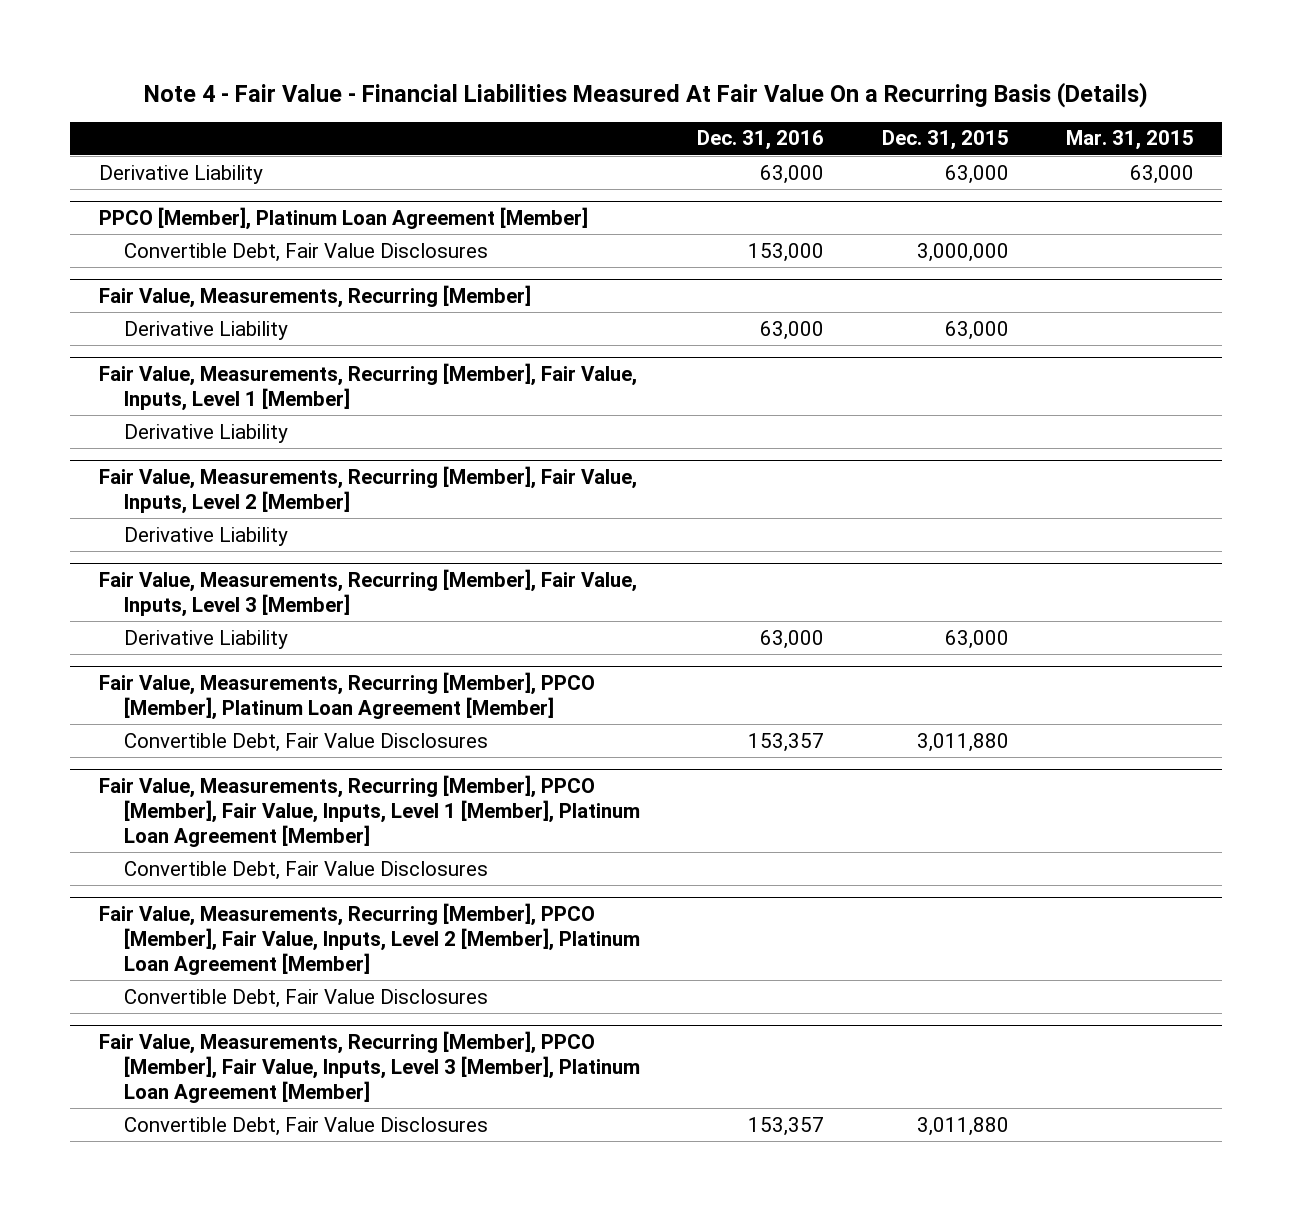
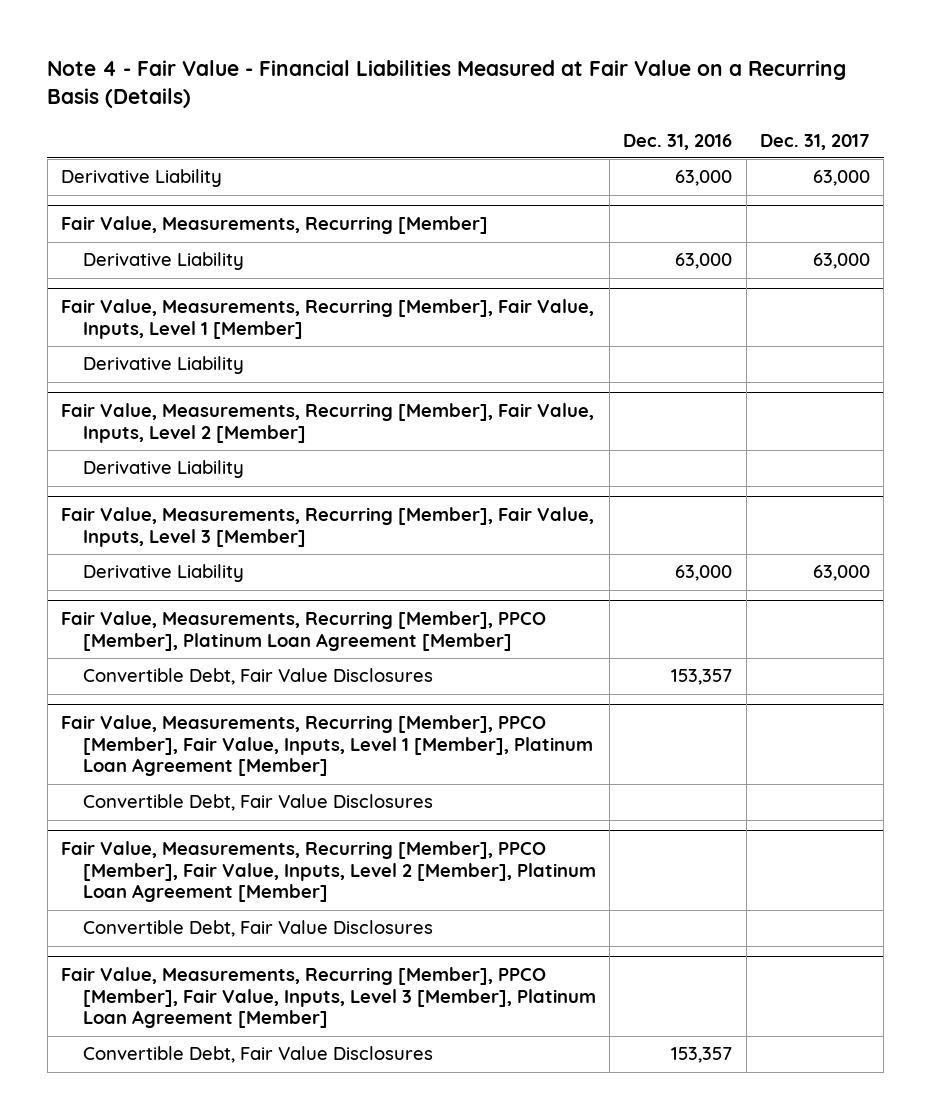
[144,81,1149,108] Note 4 - Fair Value - Financial Liabilities Measured At Fair Value On a Recurring Basis (Details) -> [47,59,847,108] Note 4 - Fair Value - Financial Liabilities Measured at Fair Value on a Recurring Basis (Details)
[881,130,1009,151] Dec. 31, 2015 -> none
[1065,130,1194,151] Mar. 31, 2015 -> none
none -> [759,133,870,150] Dec. 31, 2017
[98,207,588,231] PPCO [Member], Platinum Loan Agreement [Member] -> none
[124,242,489,262] Convertible Debt, Fair Value Disclosures -> none

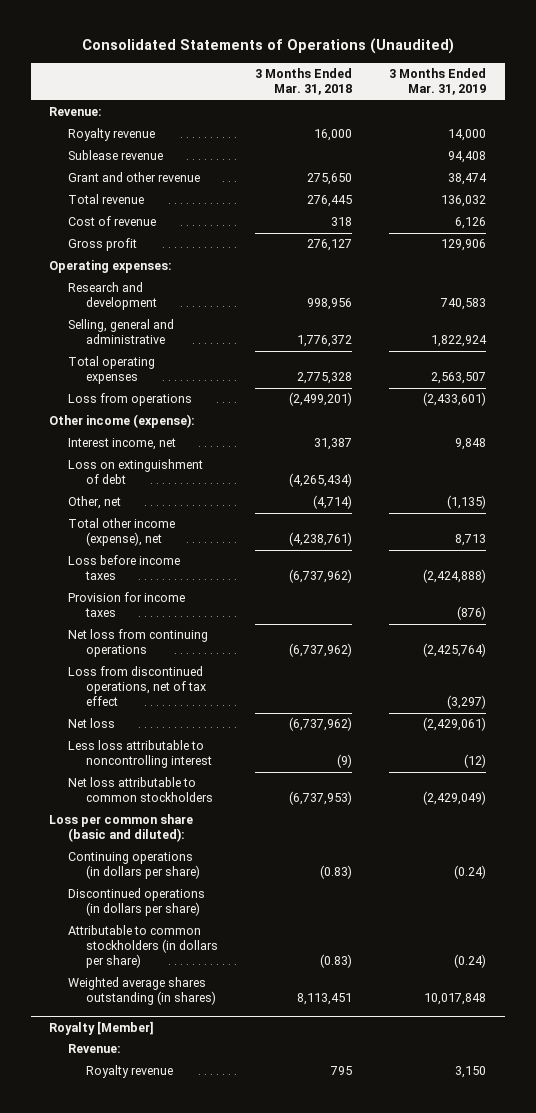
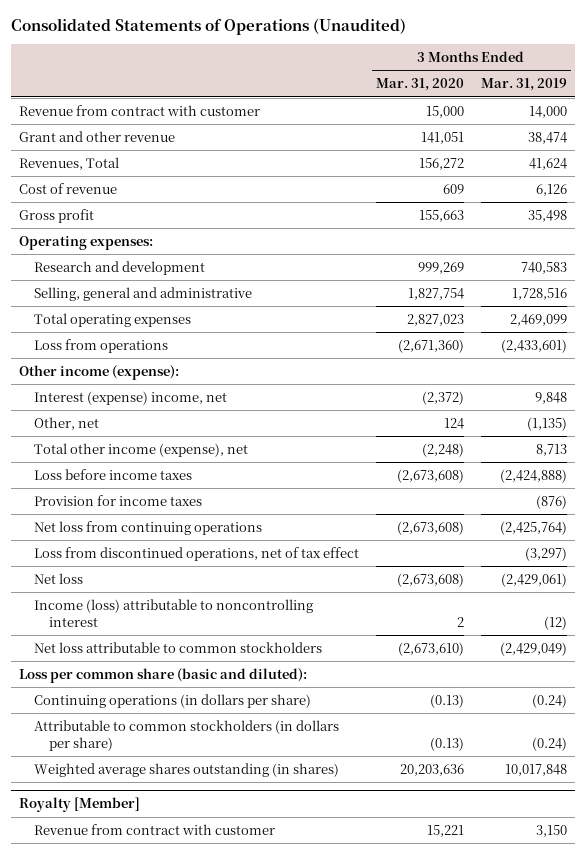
[255,68,353,96] 3 Months Ended Mar. 31, 2018 -> none
none -> [375,78,464,92] Mar. 31, 2020
[49,107,103,117] Revenue: -> none
[67,150,163,161] Sublease revenue -> none
[67,128,155,142] Royalty revenue -> [18,105,260,117] Revenue from contract with customer
[67,194,144,205] Total revenue -> [18,157,119,171] Revenues, Total
[441,195,487,208] 136,032 -> [528,158,567,171] 41,624
[441,239,487,252] 129,906 -> [527,210,567,223] 35,498
[431,335,488,348] 1,822,924 -> [511,288,567,301] 1,728,516
[431,372,487,385] 2,563,507 -> [509,314,567,327] 2,469,099
[67,459,203,485] Loss on extinguishment of debt -> none
[67,438,176,451] Interest income, net -> [33,391,227,406] Interest (expense) income, net
[67,740,213,769] Less loss attributable to noncontrolling interest -> [33,599,313,627] Income (loss) attributable to noncontrolling interest
[67,888,205,917] Discontinued operations (in dollars per share) -> none
[67,1044,121,1054] Revenue: -> none
[86,1065,174,1079] Royalty revenue -> [33,824,275,836] Revenue from contract with customer

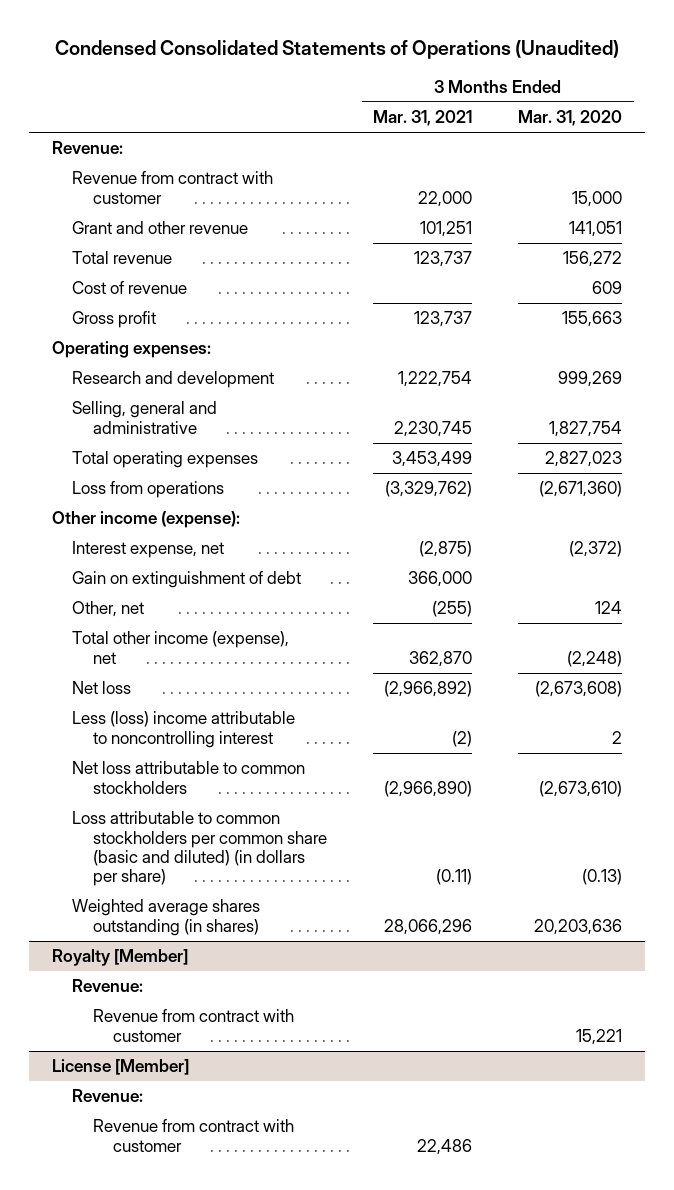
[10,17,406,35] Consolidated Statements of Operations (Unaudited) -> [55,39,620,59] Condensed Consolidated Statements of Operations (Unaudited)
[480,78,567,92] Mar. 31, 2019 -> none
none -> [373,110,473,127] Mar. 31, 2021
none -> [51,141,123,155] Revenue:
[18,157,119,171] Revenues, Total -> [72,251,173,265] Total revenue
[33,391,227,406] Interest (expense) income, net -> [72,541,225,559] Interest expense, net
none -> [72,571,302,589] Gain on extinguishment of debt
[33,469,192,481] Loss before income taxes -> none
[33,495,202,507] Provision for income taxes -> none
[33,521,262,536] Net loss from continuing operations -> none
[33,547,359,562] Loss from discontinued operations, net of tax effect -> none
[33,599,313,627] Income (loss) attributable to noncontrolling interest -> [72,711,296,748] Less (loss) income attributable to noncontrolling interest
[18,668,307,684] Loss per common share (basic and diluted): -> none
[33,694,311,709] Continuing operations (in dollars per share) -> none
[33,720,339,751] Attributable to common stockholders (in dollars per share) -> [72,811,327,887] Loss attributable to common stockholders per common share (basic and diluted) (in dollars per share)
none -> [72,979,144,993] Revenue:
none -> [51,1059,189,1076] License [Member]
none -> [72,1089,144,1103] Revenue:
none -> [92,1119,294,1152] Revenue from contract with customer

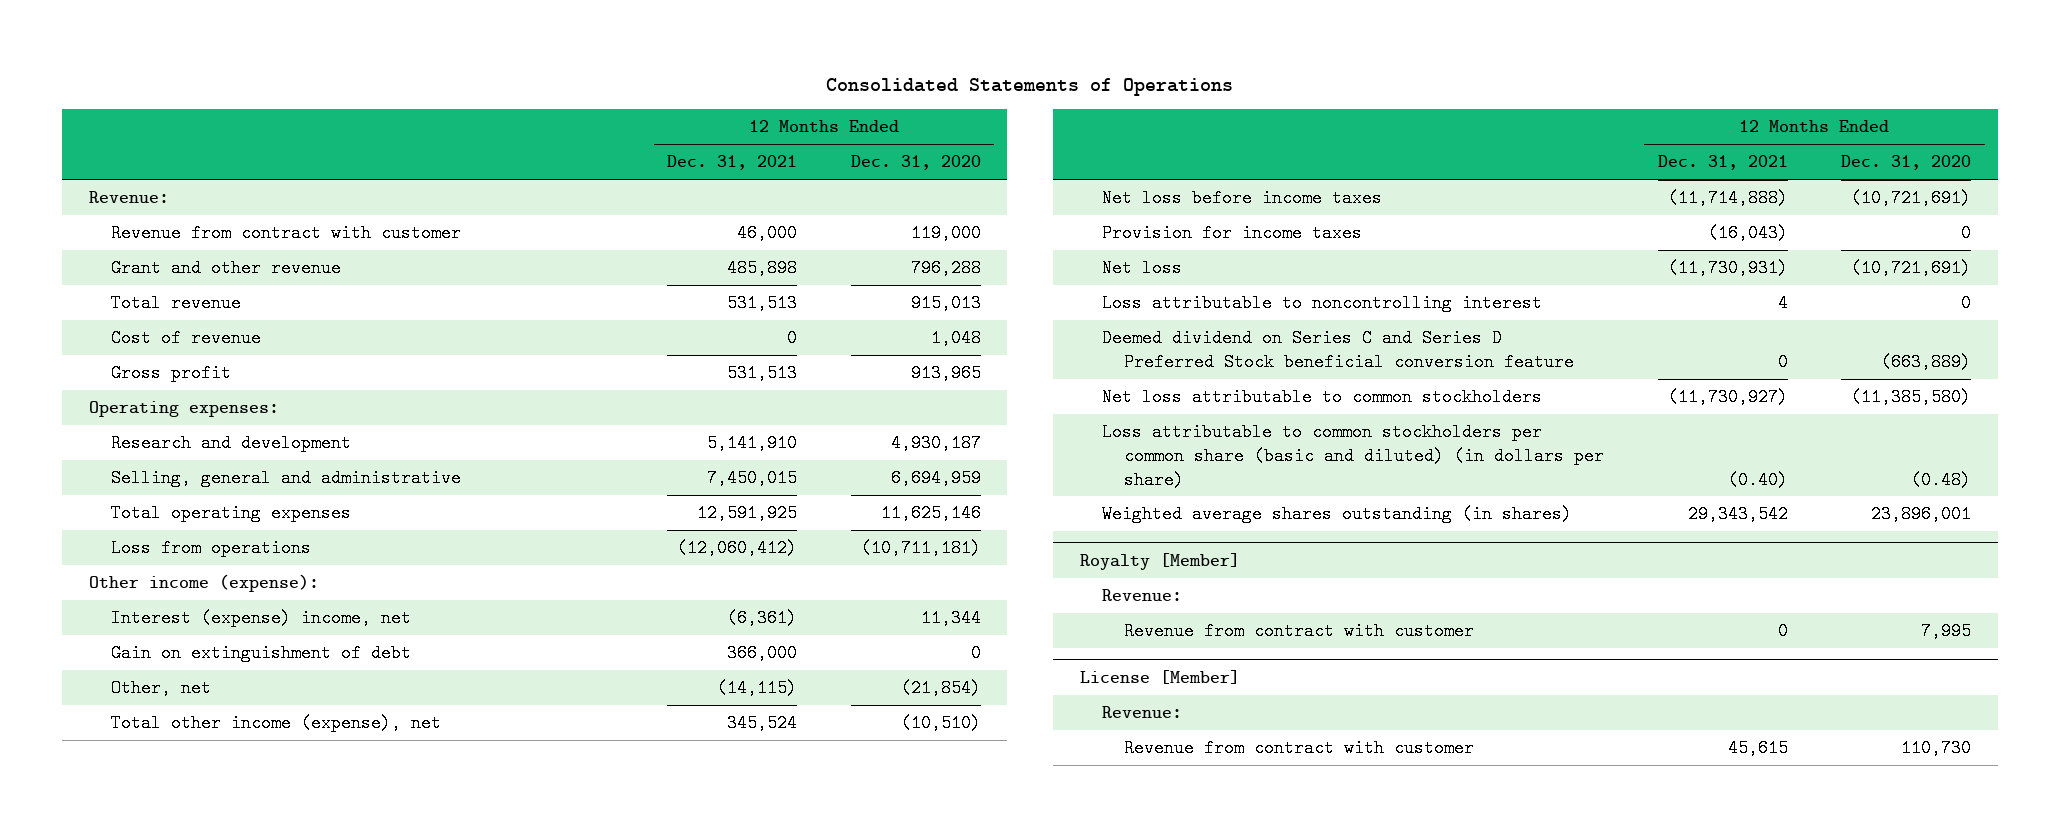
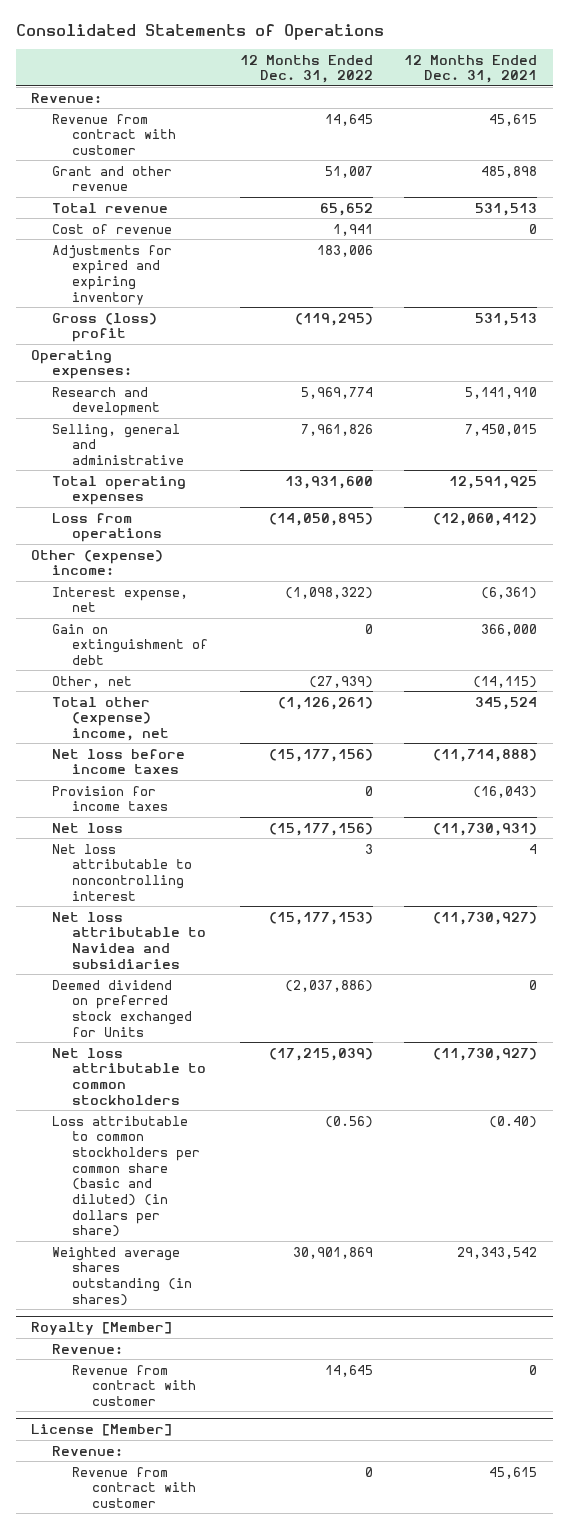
[850,155,981,171] Dec. 31, 2020 -> none
none -> [239,54,373,84] 12 Months Ended Dec. 31, 2022
[737,224,798,243] 46,000 -> [489,113,538,126] 45,615
none -> [51,244,172,305] Adjustments for expired and expiring inventory
[111,364,232,383] Gross profit -> [51,312,157,343] Gross (loss) profit
[89,574,320,593] Other income (expense): -> [31,549,164,576] Other (expense) income:
[111,609,412,628] Interest (expense) income, net -> [51,586,188,613] Interest expense, net
[111,714,442,733] Total other income (expense), net -> [51,696,169,741] Total other (expense) income, net
[1102,294,1543,313] Loss attributable to noncontrolling interest -> [51,843,192,901] Net loss attributable to noncontrolling interest
none -> [51,911,206,969] Net loss attributable to Navidea and subsidiaries
[1102,329,1575,371] Deemed dividend on Series C and Series D Preferred Stock beneficial conversion feature -> [51,979,192,1037] Deemed dividend on preferred stock exchanged for Units

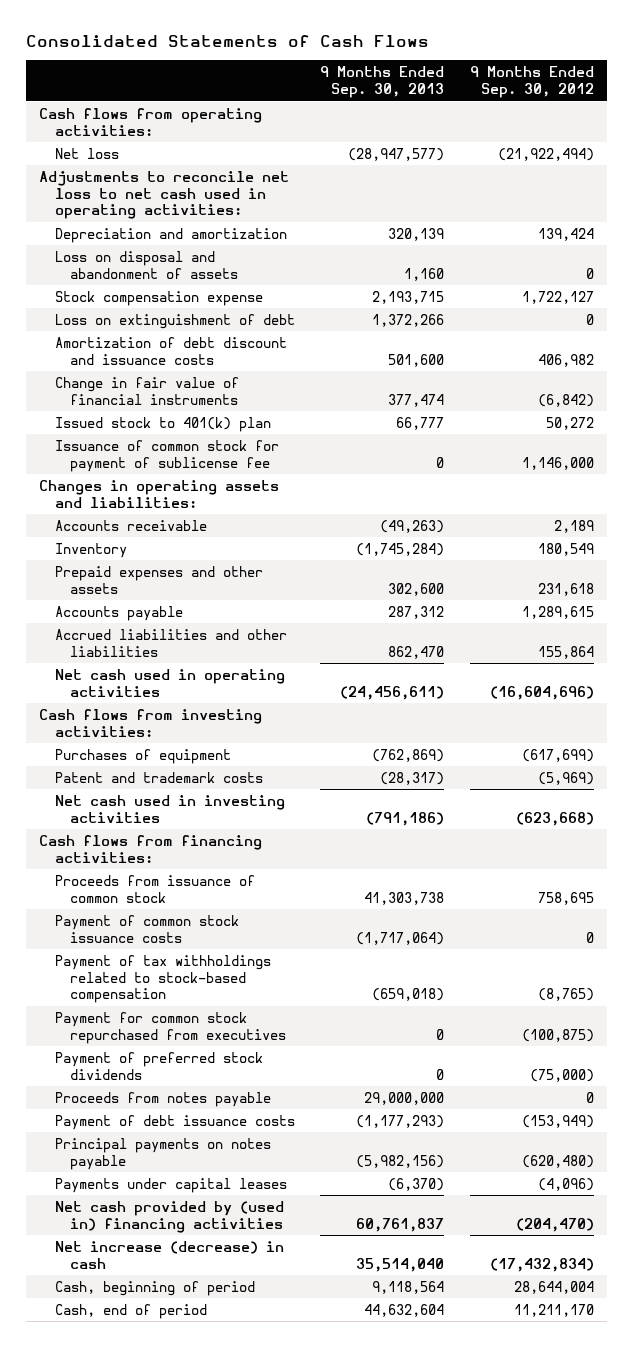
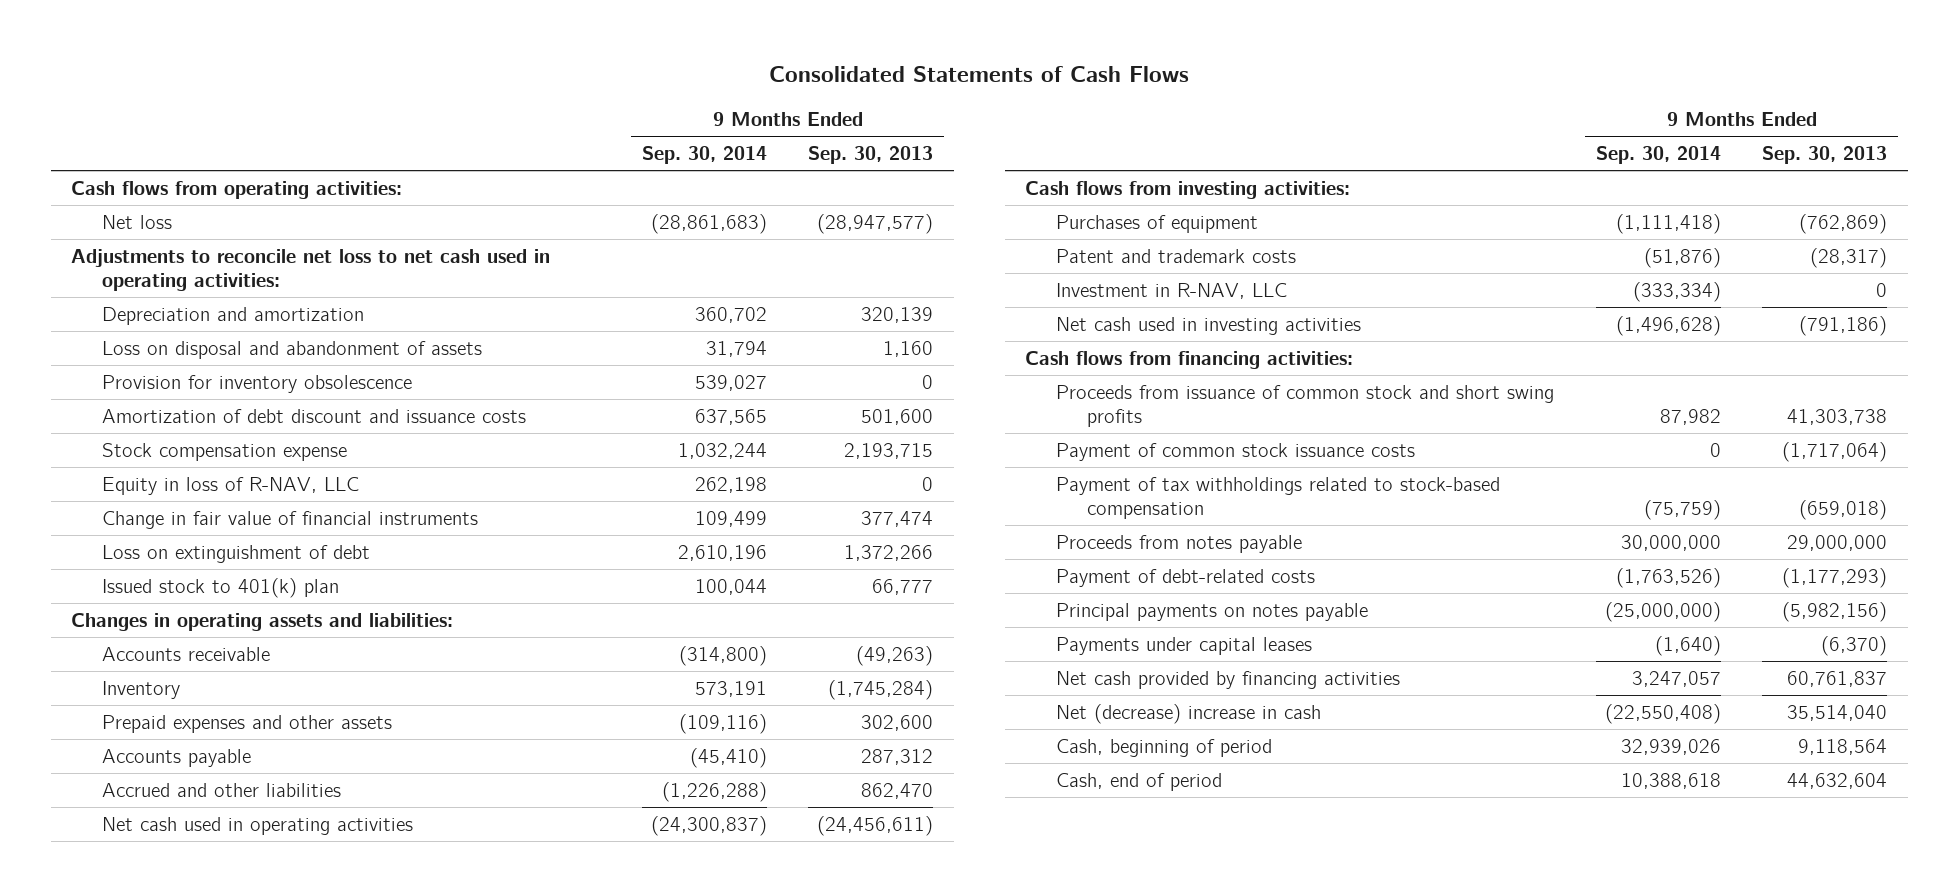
[470,66,595,98] 9 Months Ended Sep. 30, 2012 -> none
none -> [641,146,767,165] Sep. 30, 2014
none -> [102,375,413,394] Provision for inventory obsolescence
[54,290,263,306] Stock compensation expense -> [102,443,348,462] Stock compensation expense
none -> [102,477,360,496] Equity in loss of R-NAV, LLC
[54,313,295,329] Loss on extinguishment of debt -> [102,545,371,564] Loss on extinguishment of debt
[54,439,279,472] Issuance of common stock for payment of sublicense fee -> none
[54,628,287,657] Accrued liabilities and other liabilities -> [102,783,342,798] Accrued and other liabilities
none -> [1056,283,1288,300] Investment in R-NAV, LLC
[54,874,255,903] Proceeds from issuance of common stock -> [1056,385,1555,427] Proceeds from issuance of common stock and short swing profits
[54,1011,286,1044] Payment for common stock repurchased from executives -> none
[54,1051,263,1080] Payment of preferred stock dividends -> none
[54,1114,295,1130] Payment of debt issuance costs -> [1056,569,1316,588] Payment of debt-related costs
[54,1200,284,1233] Net cash provided by (used in) financing activities -> [1056,671,1401,690] Net cash provided by financing activities
[54,1240,284,1269] Net increase (decrease) in cash -> [1056,704,1322,725] Net (decrease) increase in cash

